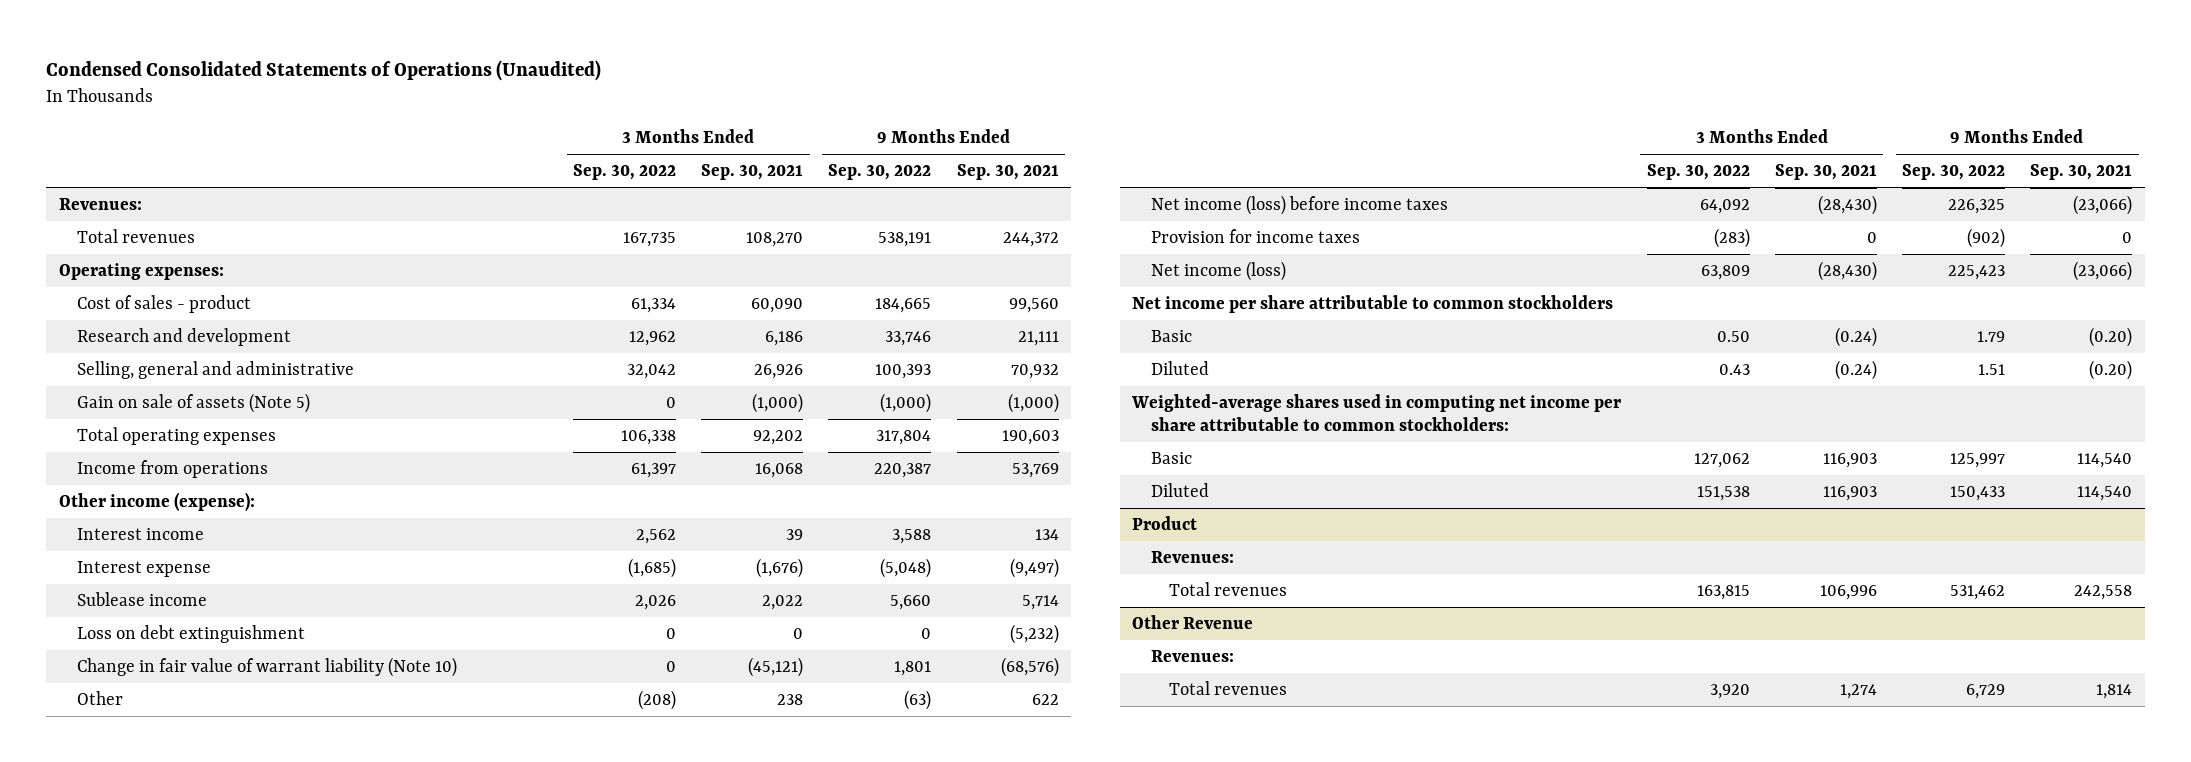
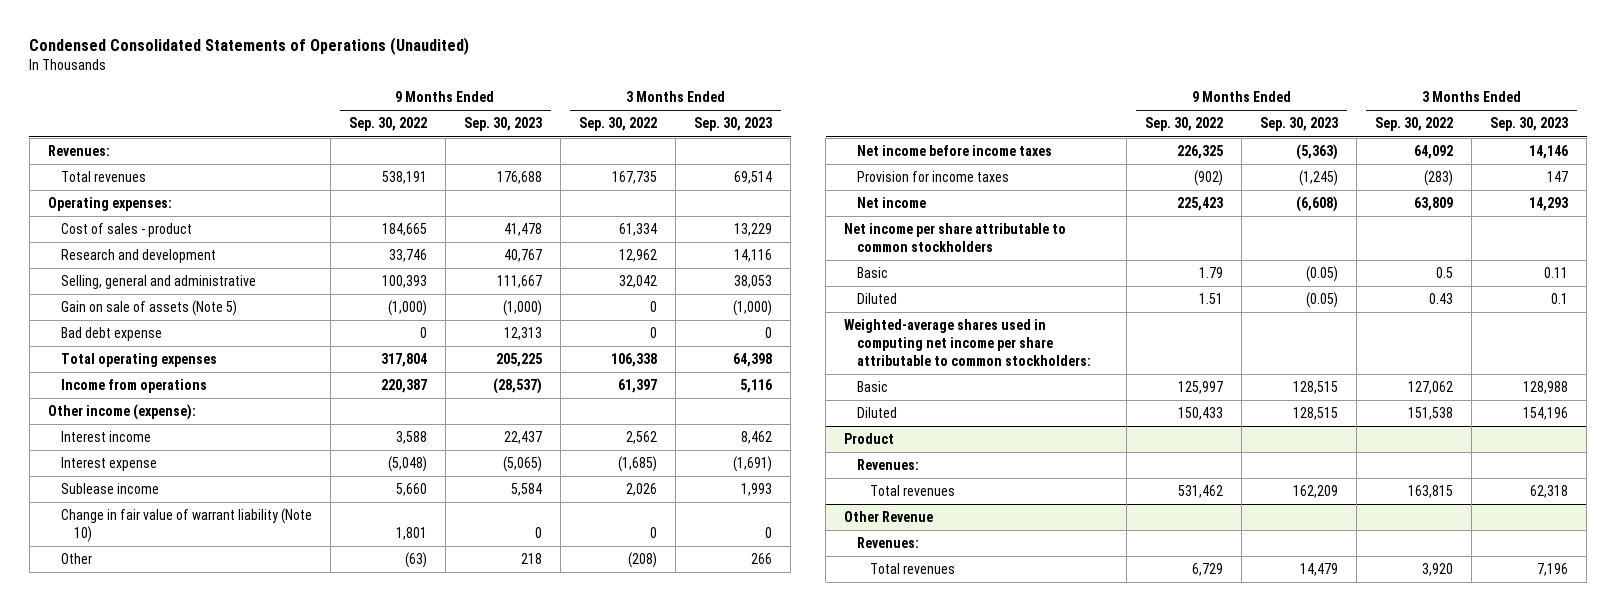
[701,164,804,181] Sep. 30, 2021 -> none
[956,164,1059,181] Sep. 30, 2021 -> none
none -> [463,117,542,132] Sep. 30, 2023
none -> [694,117,773,132] Sep. 30, 2023
none -> [60,327,162,342] Bad debt expense
[77,624,306,643] Loss on debt extinguishment -> none
[1150,194,1448,215] Net income (loss) before income taxes -> [856,145,1052,157] Net income before income taxes
[1150,260,1286,281] Net income (loss) -> [856,197,926,209] Net income
[1716,330,1750,342] 0.50 -> [1436,267,1454,279] 0.5

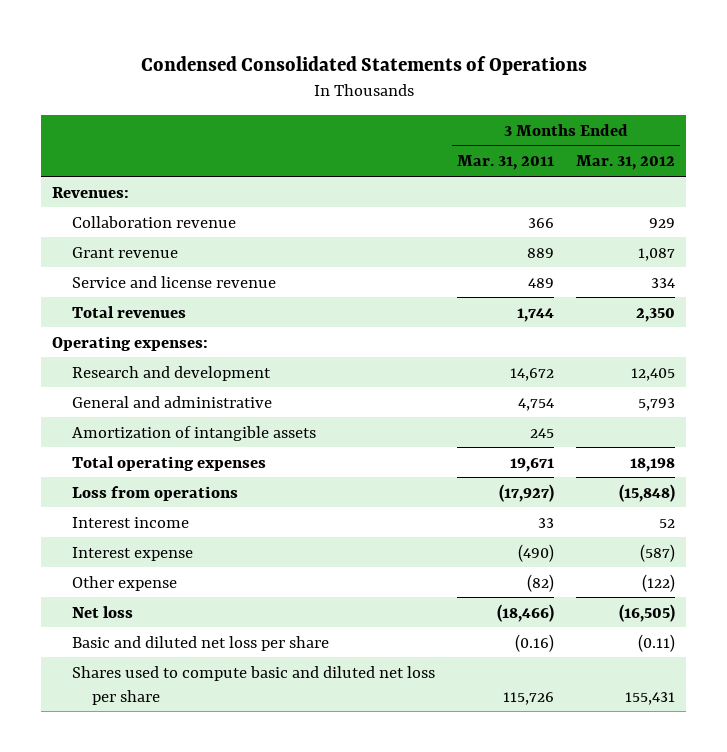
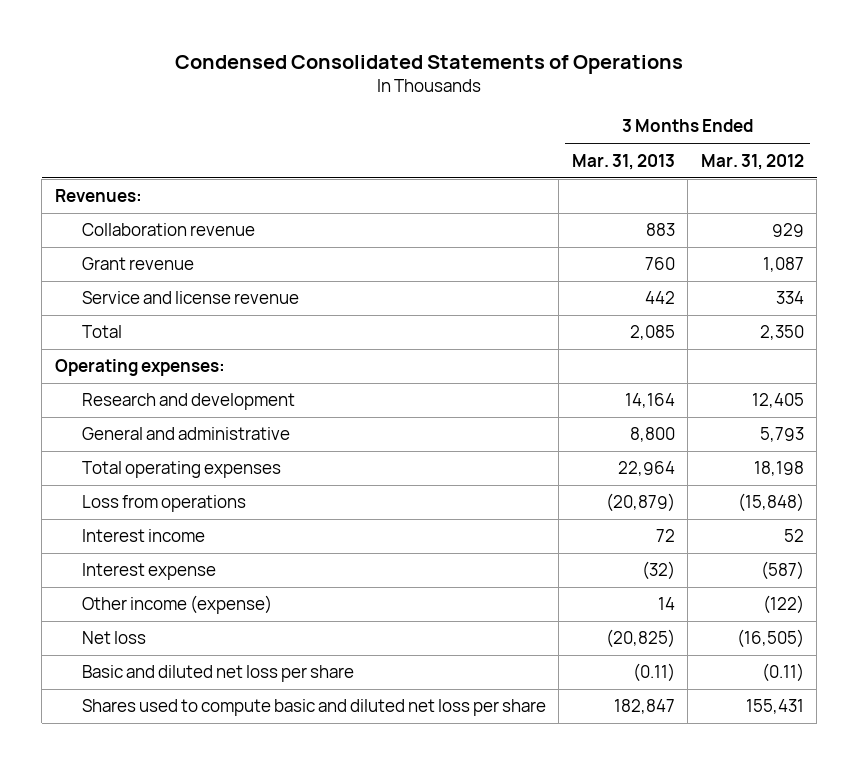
[457,155,555,171] Mar. 31, 2011 -> none
none -> [571,153,675,170] Mar. 31, 2013
[72,305,187,318] Total revenues -> [81,325,122,339] Total
[72,425,317,441] Amortization of intangible assets -> none
[72,575,178,591] Other expense -> [81,595,272,615] Other income (expense)

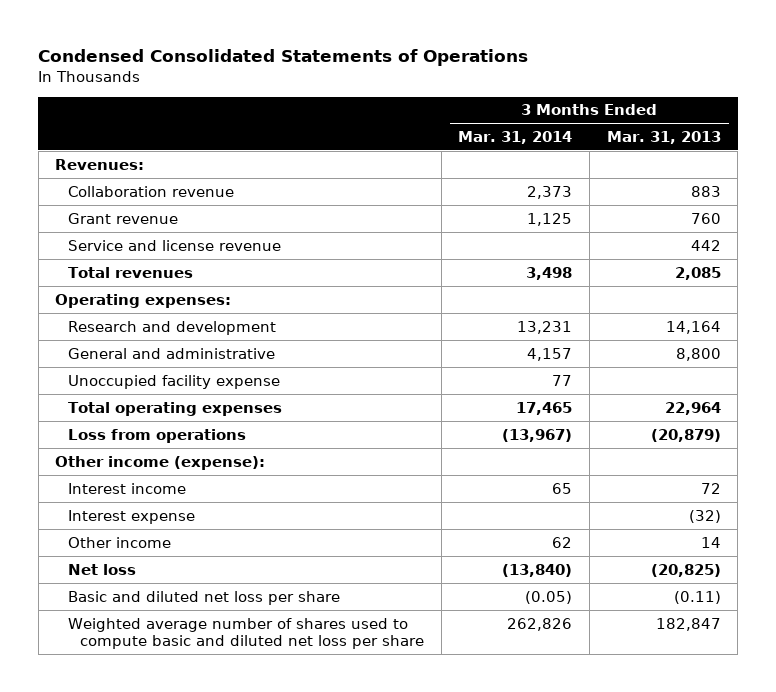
[700,153,804,170] Mar. 31, 2012 -> none
none -> [458,131,573,145] Mar. 31, 2014
[81,325,122,339] Total -> [67,266,193,278] Total revenues
none -> [67,374,280,389] Unoccupied facility expense
none -> [55,455,266,470] Other income (expense):
[81,595,272,615] Other income (expense) -> [67,536,171,548] Other income
[81,699,546,717] Shares used to compute basic and diluted net loss per share -> [67,617,425,650] Weighted average number of shares used to compute basic and diluted net loss per share

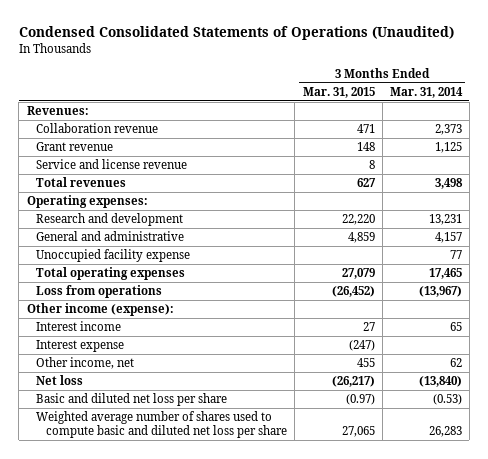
[38,48,529,66] Condensed Consolidated Statements of Operations -> [18,26,454,41] Condensed Consolidated Statements of Operations (Unaudited)
[606,131,721,145] Mar. 31, 2013 -> none
none -> [302,87,375,99] Mar. 31, 2015
[67,536,171,548] Other income -> [36,357,135,370] Other income, net
[525,590,573,604] (0.05) -> [432,394,462,406] (0.53)
[507,617,573,631] 262,826 -> [428,425,462,437] 26,283

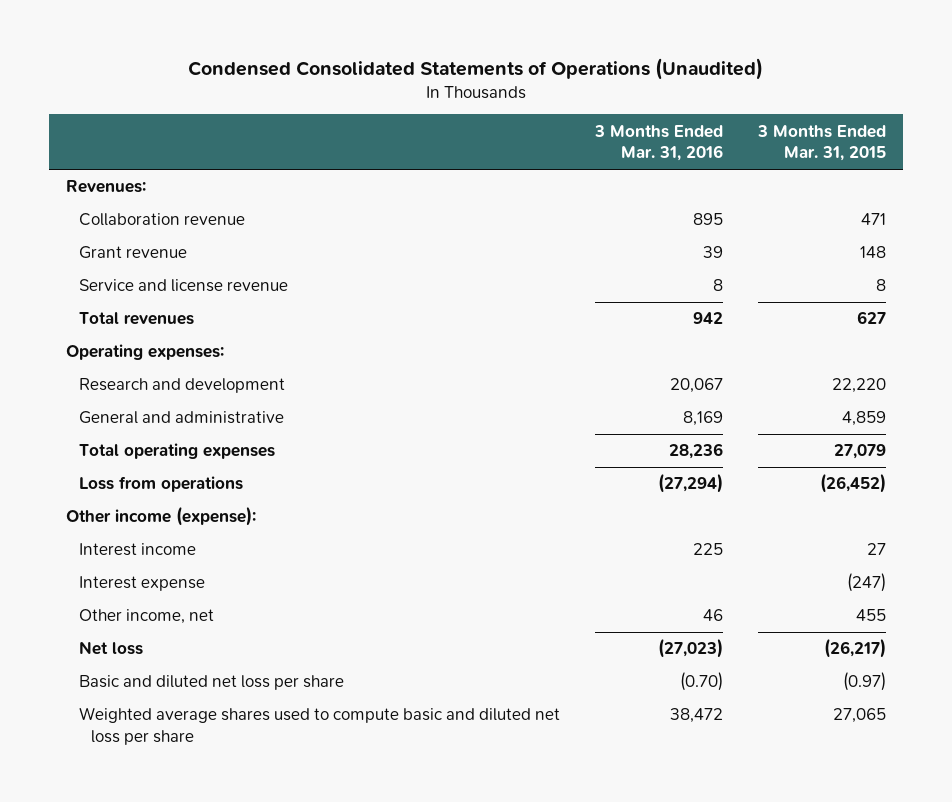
[389,87,463,99] Mar. 31, 2014 -> none
none -> [593,124,723,162] 3 Months Ended Mar. 31, 2016
[36,249,191,263] Unoccupied facility expense -> none
[36,411,288,438] Weighted average number of shares used to compute basic and diluted net loss per share -> [78,707,560,745] Weighted average shares used to compute basic and diluted net loss per share

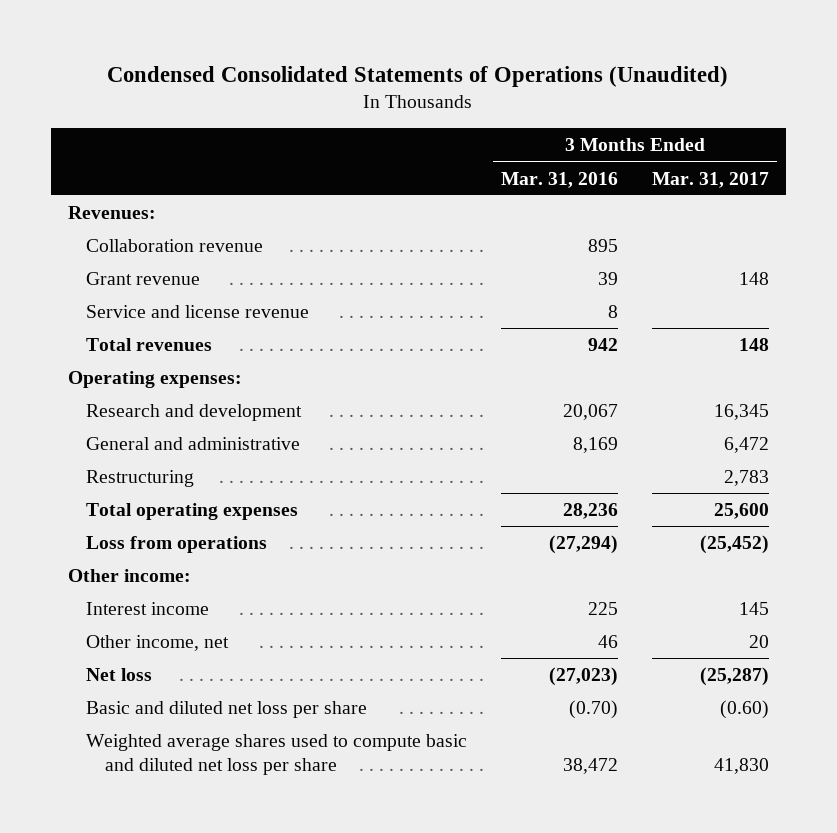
[756,124,886,162] 3 Months Ended Mar. 31, 2015 -> none
none -> [651,171,769,188] Mar. 31, 2017
none -> [86,470,195,488] Restructuring
[66,506,257,527] Other income (expense): -> [68,569,192,583] Other income:
[78,576,205,592] Interest expense -> none

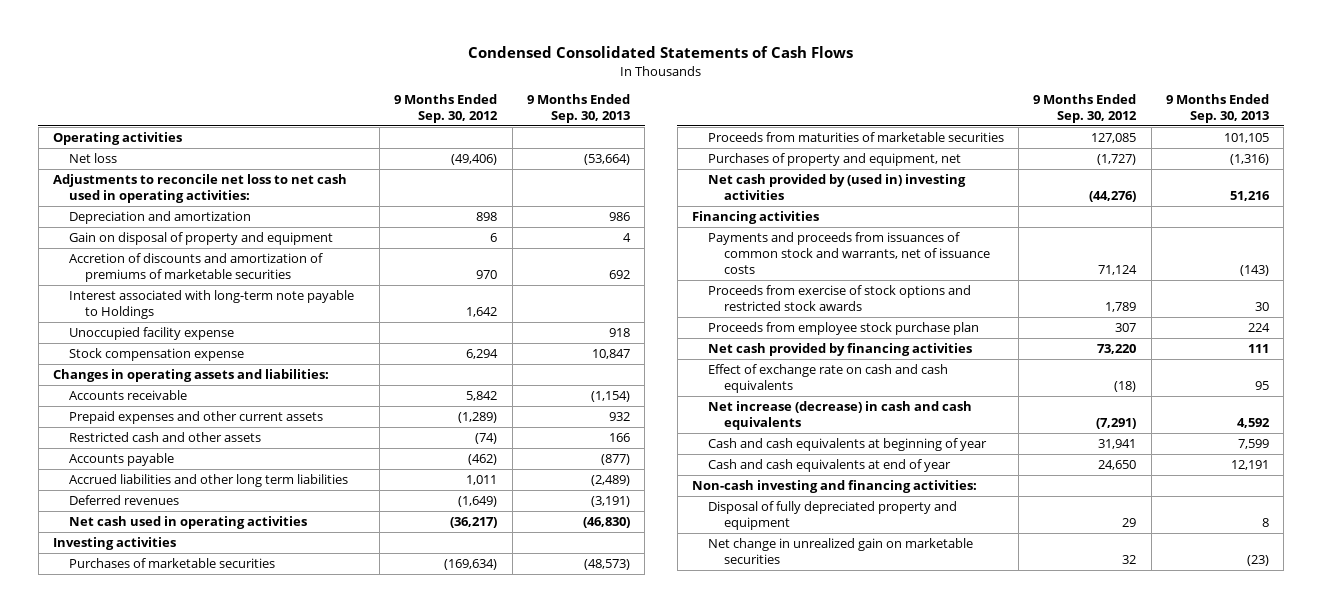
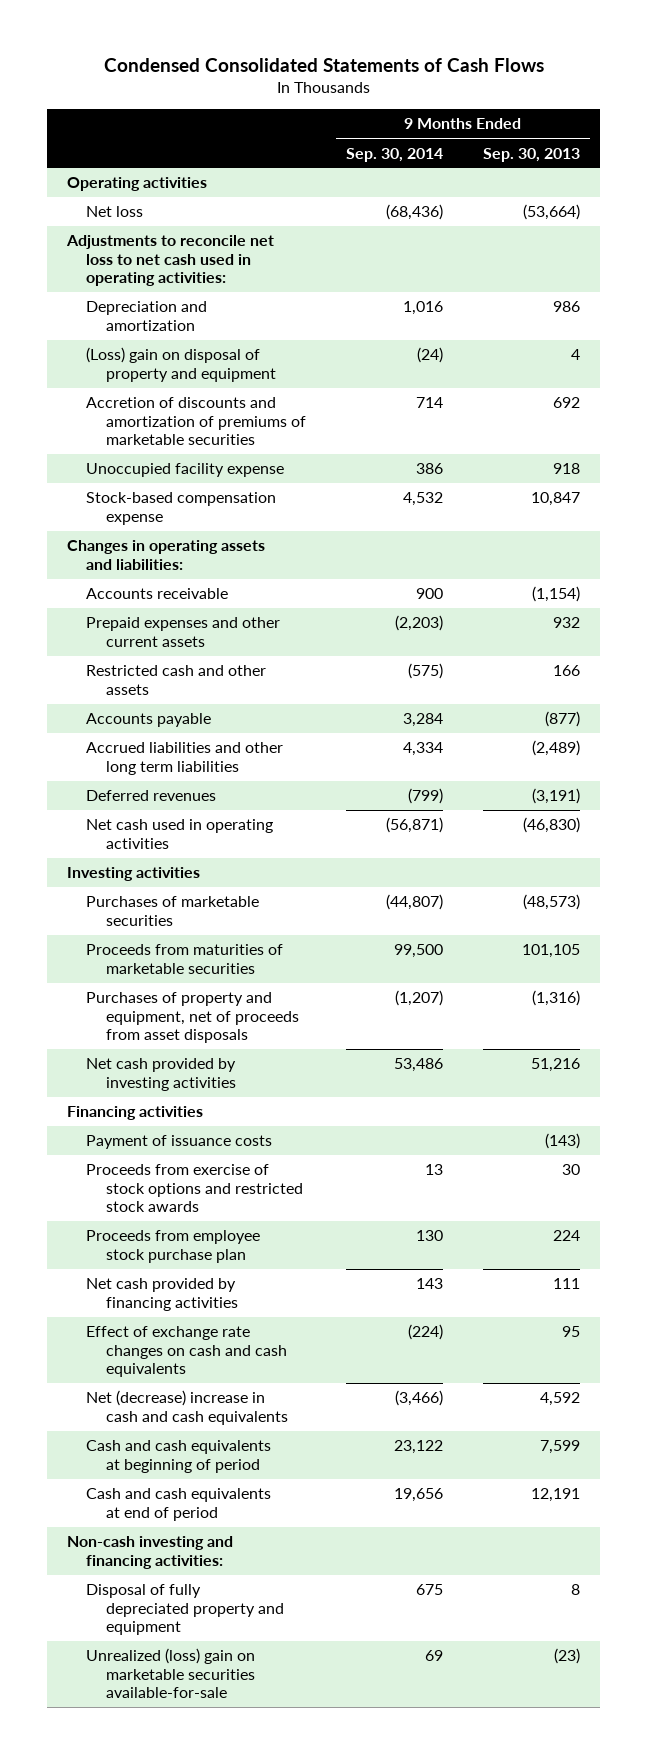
[394,93,499,123] 9 Months Ended Sep. 30, 2012 -> none
none -> [345,147,443,162] Sep. 30, 2014
[68,232,333,246] Gain on disposal of property and equipment -> [86,347,276,382] (Loss) gain on disposal of property and equipment
[68,290,354,320] Interest associated with long-term note payable to Holdings -> none
[68,348,244,362] Stock compensation expense -> [86,492,277,525] Stock-based compensation expense
[707,153,961,167] Purchases of property and equipment, net -> [86,992,299,1044] Purchases of property and equipment, net of proceeds from asset disposals
[707,174,966,201] Net cash provided by (used in) investing activities -> [86,1058,237,1091] Net cash provided by investing activities
[707,232,990,275] Payments and proceeds from issuances of common stock and warrants, net of issuance costs -> [86,1135,273,1150] Payment of issuance costs
[707,364,948,394] Effect of exchange rate on cash and cash equivalents -> [86,1326,287,1378] Effect of exchange rate changes on cash and cash equivalents
[707,401,972,431] Net increase (decrease) in cash and cash equivalents -> [86,1390,288,1425] Net (decrease) increase in cash and cash equivalents
[707,438,987,452] Cash and cash equivalents at beginning of year -> [86,1440,272,1473] Cash and cash equivalents at beginning of period
[707,459,951,473] Cash and cash equivalents at end of year -> [86,1488,272,1521] Cash and cash equivalents at end of period
[707,538,973,565] Net change in unrealized gain on marketable securities -> none
none -> [86,1648,256,1699] Unrealized (loss) gain on marketable securities available-for-sale

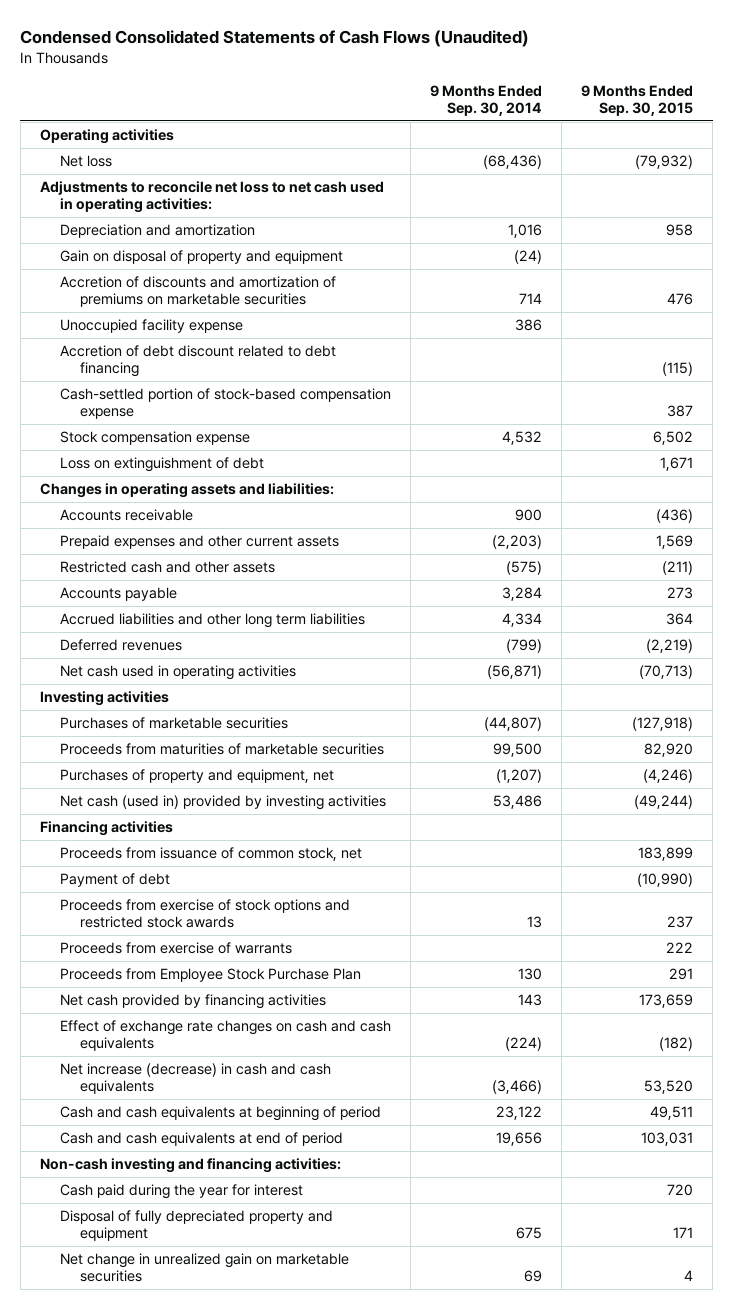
[103,57,544,72] Condensed Consolidated Statements of Cash Flows -> [20,30,530,48] Condensed Consolidated Statements of Cash Flows (Unaudited)
[483,147,581,162] Sep. 30, 2013 -> none
none -> [581,84,694,116] 9 Months Ended Sep. 30, 2015
[86,347,276,382] (Loss) gain on disposal of property and equipment -> [59,250,343,265] Gain on disposal of property and equipment
[86,397,306,446] Accretion of discounts and amortization of premiums of marketable securities -> [59,276,336,308] Accretion of discounts and amortization of premiums on marketable securities
none -> [59,345,336,378] Accretion of debt discount related to debt financing
none -> [59,388,391,420] Cash-settled portion of stock-based compensation expense
[86,492,277,525] Stock-based compensation expense -> [59,431,250,446] Stock compensation expense
none -> [59,457,264,473] Loss on extinguishment of debt
[86,992,299,1044] Purchases of property and equipment, net of proceeds from asset disposals -> [59,769,334,784] Purchases of property and equipment, net
[86,1058,237,1091] Net cash provided by investing activities -> [59,795,386,811] Net cash (used in) provided by investing activities
[86,1135,273,1150] Payment of issuance costs -> none
none -> [59,847,362,862] Proceeds from issuance of common stock, net
none -> [59,873,170,888] Payment of debt
none -> [59,942,292,955] Proceeds from exercise of warrants
[86,1230,261,1263] Proceeds from employee stock purchase plan -> [59,968,361,983] Proceeds from Employee Stock Purchase Plan
[86,1390,288,1425] Net (decrease) increase in cash and cash equivalents -> [59,1063,331,1095] Net increase (decrease) in cash and cash equivalents
none -> [59,1184,303,1200] Cash paid during the year for interest
[86,1648,256,1699] Unrealized (loss) gain on marketable securities available-for-sale -> none
none -> [59,1253,349,1283] Net change in unrealized gain on marketable securities

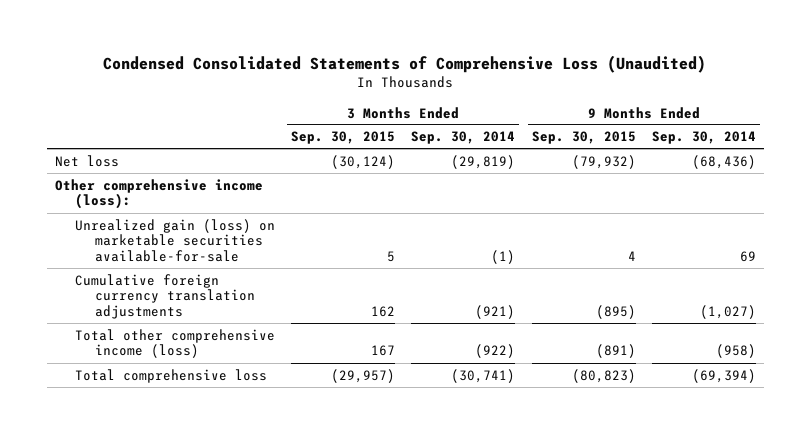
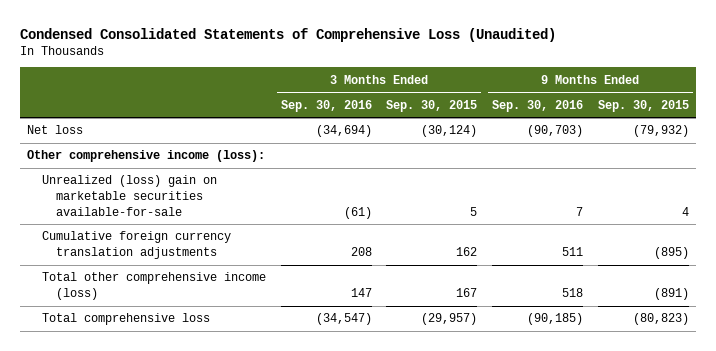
[411,131,516,145] Sep. 30, 2014 -> none
[651,131,756,145] Sep. 30, 2014 -> none
none -> [280,99,372,112] Sep. 30, 2016
none -> [492,99,584,112] Sep. 30, 2016
[75,218,276,263] Unrealized gain (loss) on marketable securities available-for-sale -> [41,175,217,216] Unrealized (loss) gain on marketable securities available-for-sale

